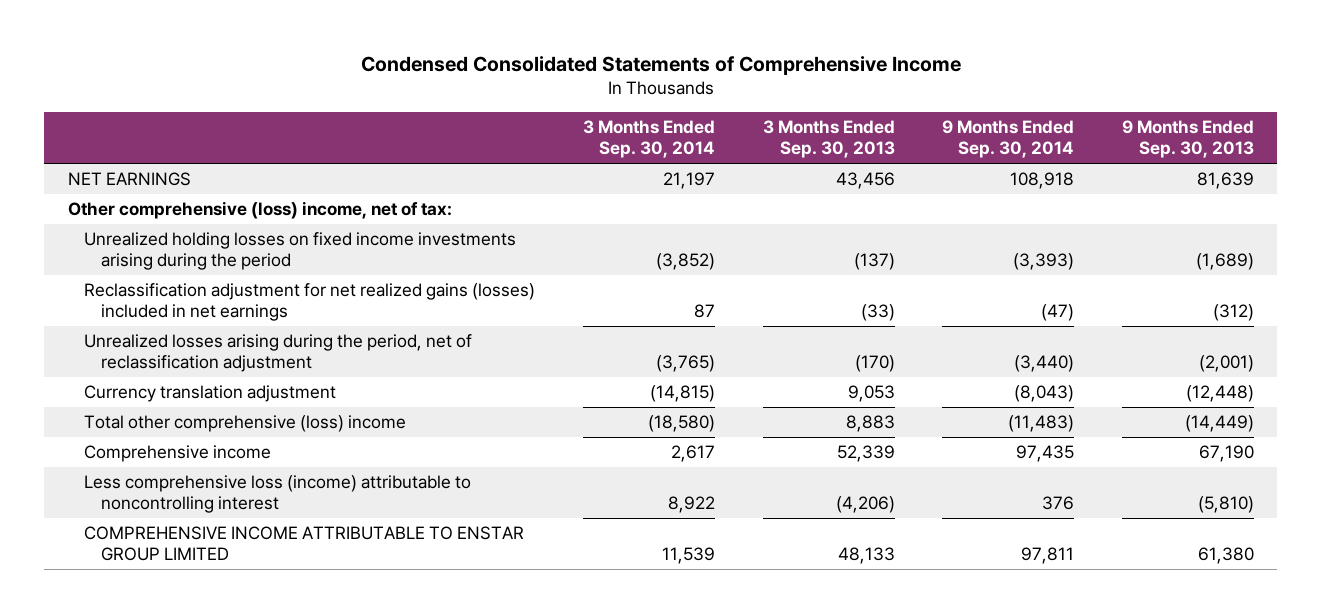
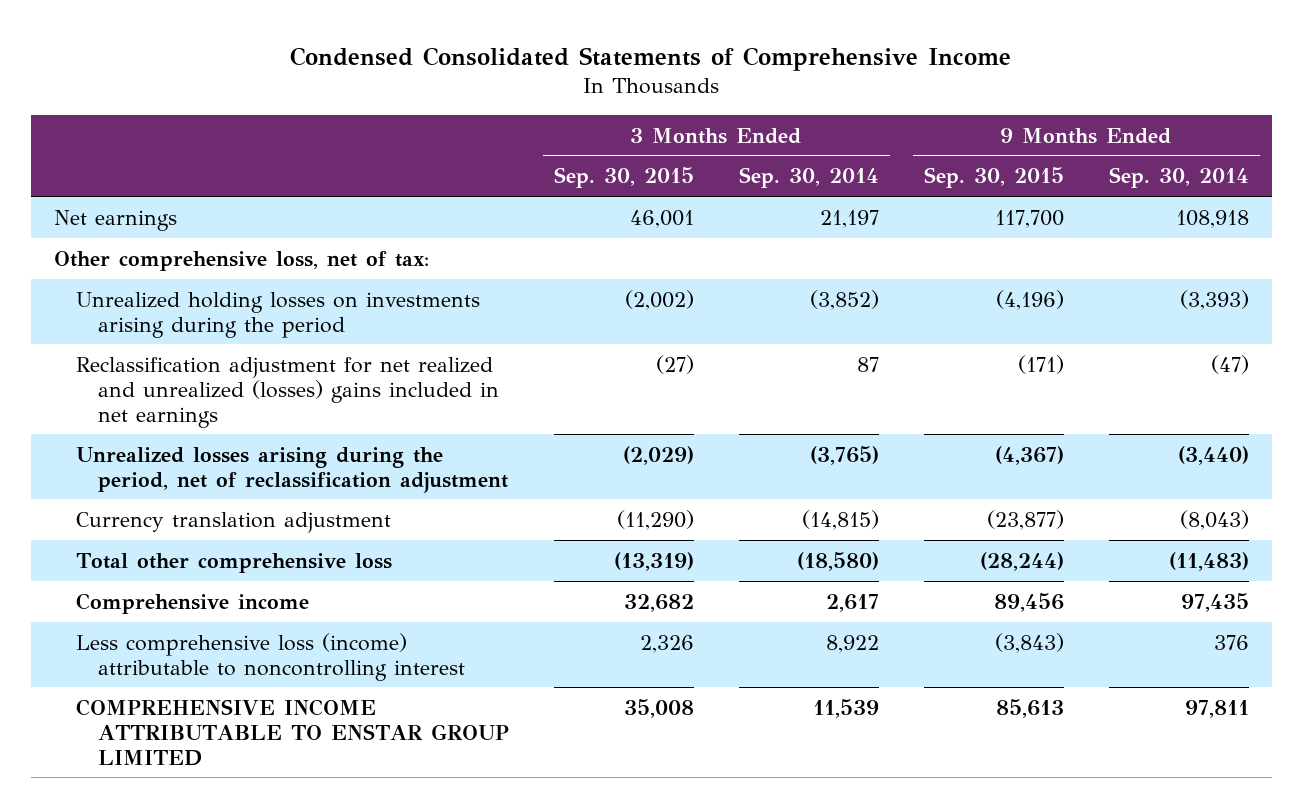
[762,120,895,159] 3 Months Ended Sep. 30, 2013 -> none
[1121,120,1254,159] 9 Months Ended Sep. 30, 2013 -> none
none -> [553,167,694,189] Sep. 30, 2015
none -> [923,167,1064,189] Sep. 30, 2015
[67,172,191,187] NET EARNINGS -> [53,209,177,231] Net earnings
[67,201,452,220] Other comprehensive (loss) income, net of tax: -> [53,250,429,271] Other comprehensive loss, net of tax:
[84,232,517,271] Unrealized holding losses on fixed income investments arising during the period -> [75,291,480,338] Unrealized holding losses on investments arising during the period
[84,283,536,322] Reclassification adjustment for net realized gains (losses) included in net earnings -> [75,356,499,428] Reclassification adjustment for net realized and unrealized (losses) gains included in net earnings
[84,415,407,433] Total other comprehensive (loss) income -> [75,552,392,573] Total other comprehensive loss

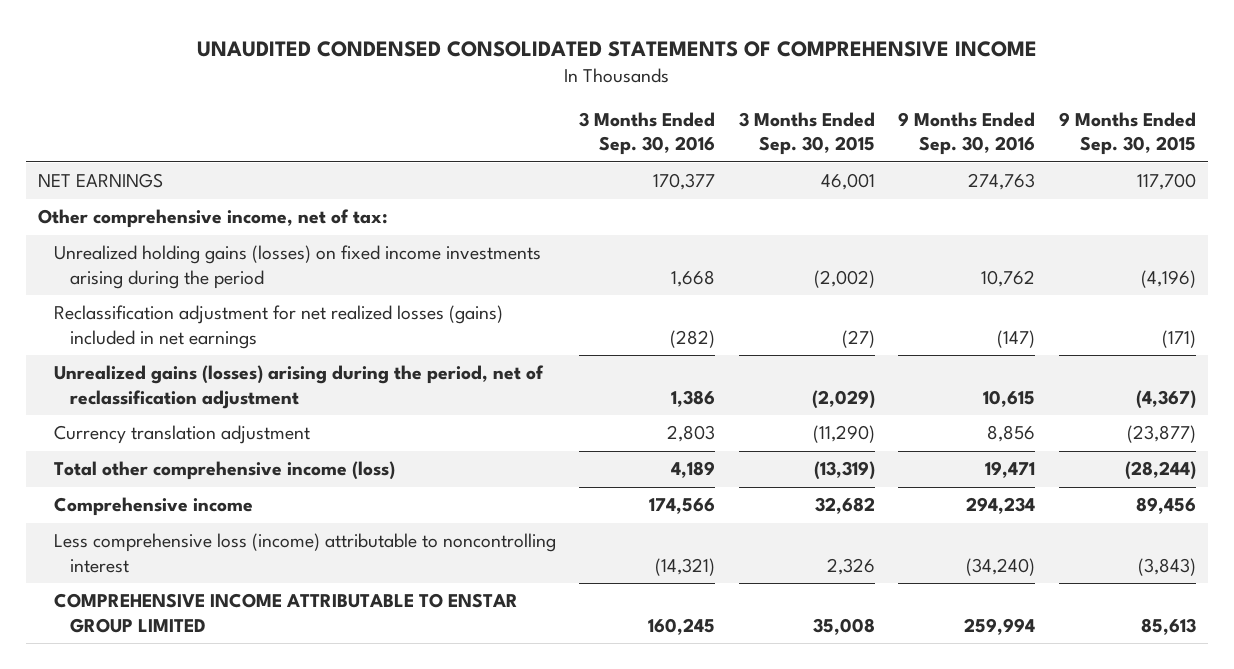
[290,46,1012,71] Condensed Consolidated Statements of Comprehensive Income -> [196,41,1037,58] UNAUDITED CONDENSED CONSOLIDATED STATEMENTS OF COMPREHENSIVE INCOME
[738,167,879,189] Sep. 30, 2014 -> none
[1108,167,1249,189] Sep. 30, 2014 -> none
none -> [579,111,716,156] 3 Months Ended Sep. 30, 2016
none -> [898,111,1036,156] 9 Months Ended Sep. 30, 2016
[53,209,177,231] Net earnings -> [37,173,163,189] NET EARNINGS
[53,250,429,271] Other comprehensive loss, net of tax: -> [37,209,388,229] Other comprehensive income, net of tax:
[75,291,480,338] Unrealized holding losses on investments arising during the period -> [53,245,541,289] Unrealized holding gains (losses) on fixed income investments arising during the period
[75,356,499,428] Reclassification adjustment for net realized and unrealized (losses) gains included in net earnings -> [53,305,503,349] Reclassification adjustment for net realized losses (gains) included in net earnings
[75,446,508,493] Unrealized losses arising during the period, net of reclassification adjustment -> [53,365,544,409] Unrealized gains (losses) arising during the period, net of reclassification adjustment
[75,552,392,573] Total other comprehensive loss -> [53,461,395,481] Total other comprehensive income (loss)

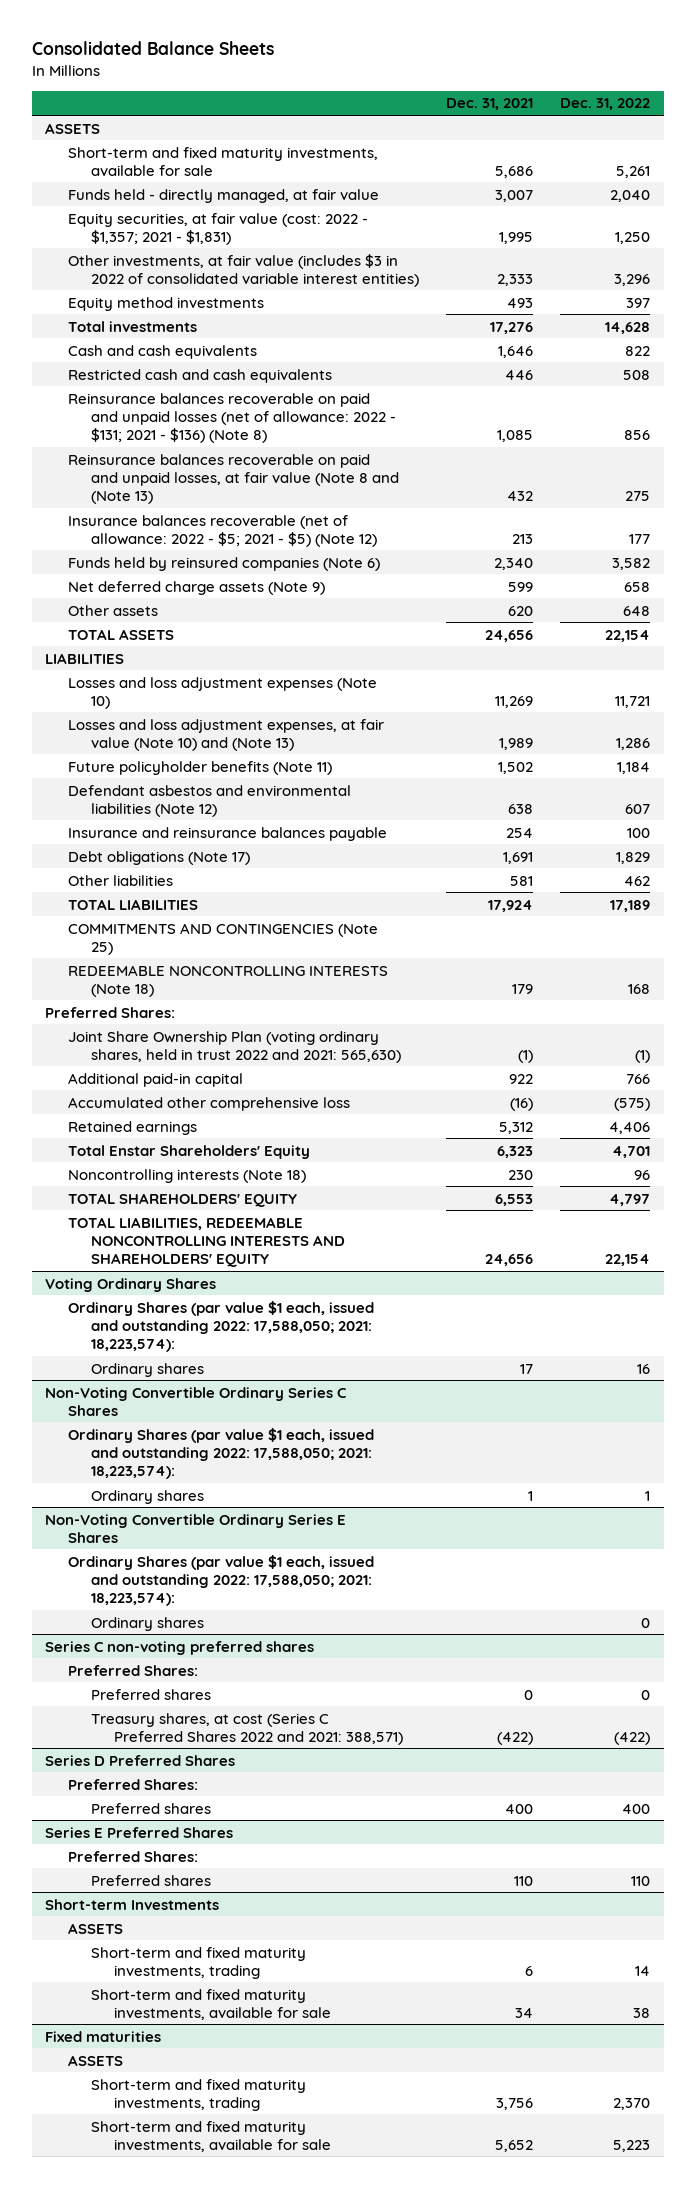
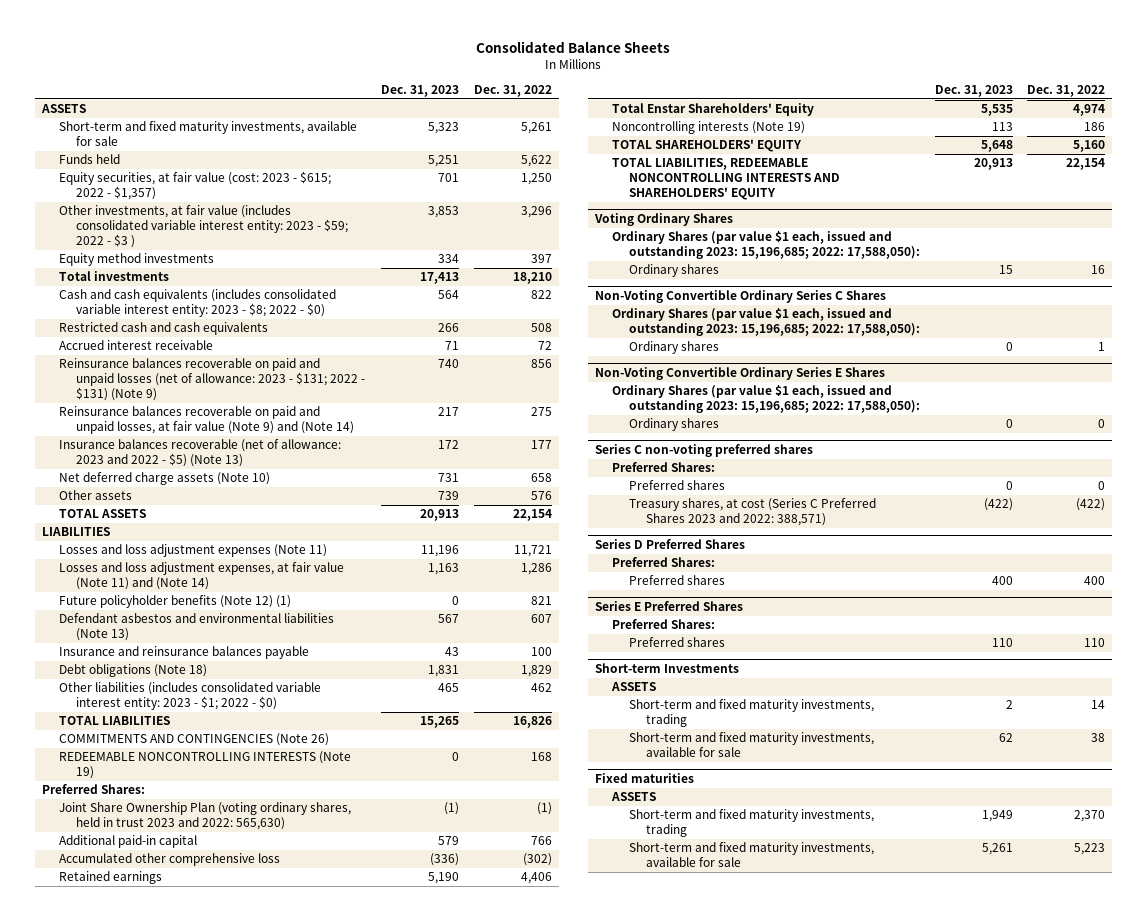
[446,98,534,111] Dec. 31, 2021 -> none
none -> [381,85,460,98] Dec. 31, 2023
[68,188,380,203] Funds held - directly managed, at fair value -> none
none -> [58,154,120,165] Funds held
[68,212,369,245] Equity securities, at fair value (cost: 2022 - $1,357; 2021 - $1,831) -> [58,171,331,201] Equity securities, at fair value (cost: 2023 - $615; 2022 - $1,357)
[68,253,420,287] Other investments, at fair value (includes $3 in 2022 of consolidated variable interest entities) -> [58,205,348,249] Other investments, at fair value (includes consolidated variable interest entity: 2023 - $59; 2022 - $3 )
[605,321,651,334] 14,628 -> [512,272,552,285] 18,210
[68,344,258,359] Cash and cash equivalents -> [58,289,336,318] Cash and cash equivalents (includes consolidated variable interest entity: 2023 - $8; 2022 - $0)
[68,556,381,571] Funds held by reinsured companies (Note 6) -> none
none -> [58,340,213,351] Accrued interest receivable
[68,392,397,443] Reinsurance balances recoverable on paid and unpaid losses (net of allowance: 2022 - $131; 2021 - $136) (Note 8) -> [58,358,365,402] Reinsurance balances recoverable on paid and unpaid losses (net of allowance: 2023 - $131; 2022 - $131) (Note 9)
[68,453,400,504] Reinsurance balances recoverable on paid and unpaid losses, at fair value (Note 8 and (Note 13) -> [58,406,354,435] Reinsurance balances recoverable on paid and unpaid losses, at fair value (Note 9) and (Note 14)
[68,514,378,547] Insurance balances recoverable (net of allowance: 2022 - $5; 2021 - $5) (Note 12) -> [58,439,341,468] Insurance balances recoverable (net of allowance: 2023 and 2022 - $5) (Note 13)
[68,580,326,595] Net deferred charge assets (Note 9) -> [58,472,270,486] Net deferred charge assets (Note 10)
[623,605,651,616] 648 -> [530,491,552,501] 576
[68,676,378,709] Losses and loss adjustment expenses (Note 10) -> [58,544,327,558] Losses and loss adjustment expenses (Note 11)
[68,718,385,751] Losses and loss adjustment expenses, at fair value (Note 10) and (Note 13) -> [58,562,344,591] Losses and loss adjustment expenses, at fair value (Note 11) and (Note 14)
[68,760,333,775] Future policyholder benefits (Note 11) -> [58,595,291,609] Future policyholder benefits (Note 12) (1)
[617,761,651,774] 1,184 -> [530,596,552,606] 821
[68,784,352,817] Defendant asbestos and environmental liabilities (Note 12) -> [58,613,334,642] Defendant asbestos and environmental liabilities (Note 13)
[68,850,251,865] Debt obligations (Note 17) -> [58,664,207,678] Debt obligations (Note 18)
[68,874,174,886] Other liabilities -> [58,682,321,711] Other liabilities (includes consolidated variable interest entity: 2023 - $1; 2022 - $0)
[610,899,651,912] 17,189 -> [512,716,552,729] 16,826
[68,922,379,955] COMMITMENTS AND CONTINGENCIES (Note 25) -> [58,733,329,747] COMMITMENTS AND CONTINGENCIES (Note 26)
[68,964,389,997] REDEEMABLE NONCONTROLLING INTERESTS (Note 18) -> [58,751,351,780] REDEEMABLE NONCONTROLLING INTERESTS (Note 19)
[68,1030,402,1063] Joint Share Ownership Plan (voting ordinary shares, held in trust 2022 and 2021: 565,630) -> [58,802,351,831] Joint Share Ownership Plan (voting ordinary shares, held in trust 2023 and 2022: 565,630)
[614,1097,651,1111] (575) -> [522,853,552,867] (302)
[612,1145,651,1158] 4,701 -> [1072,104,1105,117] 4,974
[68,1168,307,1183] Noncontrolling interests (Note 18) -> [612,121,806,135] Noncontrolling interests (Note 19)
[634,1169,651,1180] 96 -> [1083,122,1105,132] 186
[609,1193,651,1206] 4,797 -> [1072,140,1105,153] 5,160
[68,1300,375,1352] Ordinary Shares (par value $1 each, issued and outstanding 2022: 17,588,050; 2021: 18,223,574): -> [612,231,921,260] Ordinary Shares (par value $1 each, issued and outstanding 2023: 15,196,685; 2022: 17,588,050):
[68,1427,375,1479] Ordinary Shares (par value $1 each, issued and outstanding 2022: 17,588,050; 2021: 18,223,574): -> [612,308,921,337] Ordinary Shares (par value $1 each, issued and outstanding 2023: 15,196,685; 2022: 17,588,050):
[68,1554,375,1606] Ordinary Shares (par value $1 each, issued and outstanding 2022: 17,588,050; 2021: 18,223,574): -> [612,385,921,414] Ordinary Shares (par value $1 each, issued and outstanding 2023: 15,196,685; 2022: 17,588,050):
[91,1712,403,1745] Treasury shares, at cost (Series C Preferred Shares 2022 and 2021: 388,571) -> [629,498,877,527] Treasury shares, at cost (Series C Preferred Shares 2023 and 2022: 388,571)

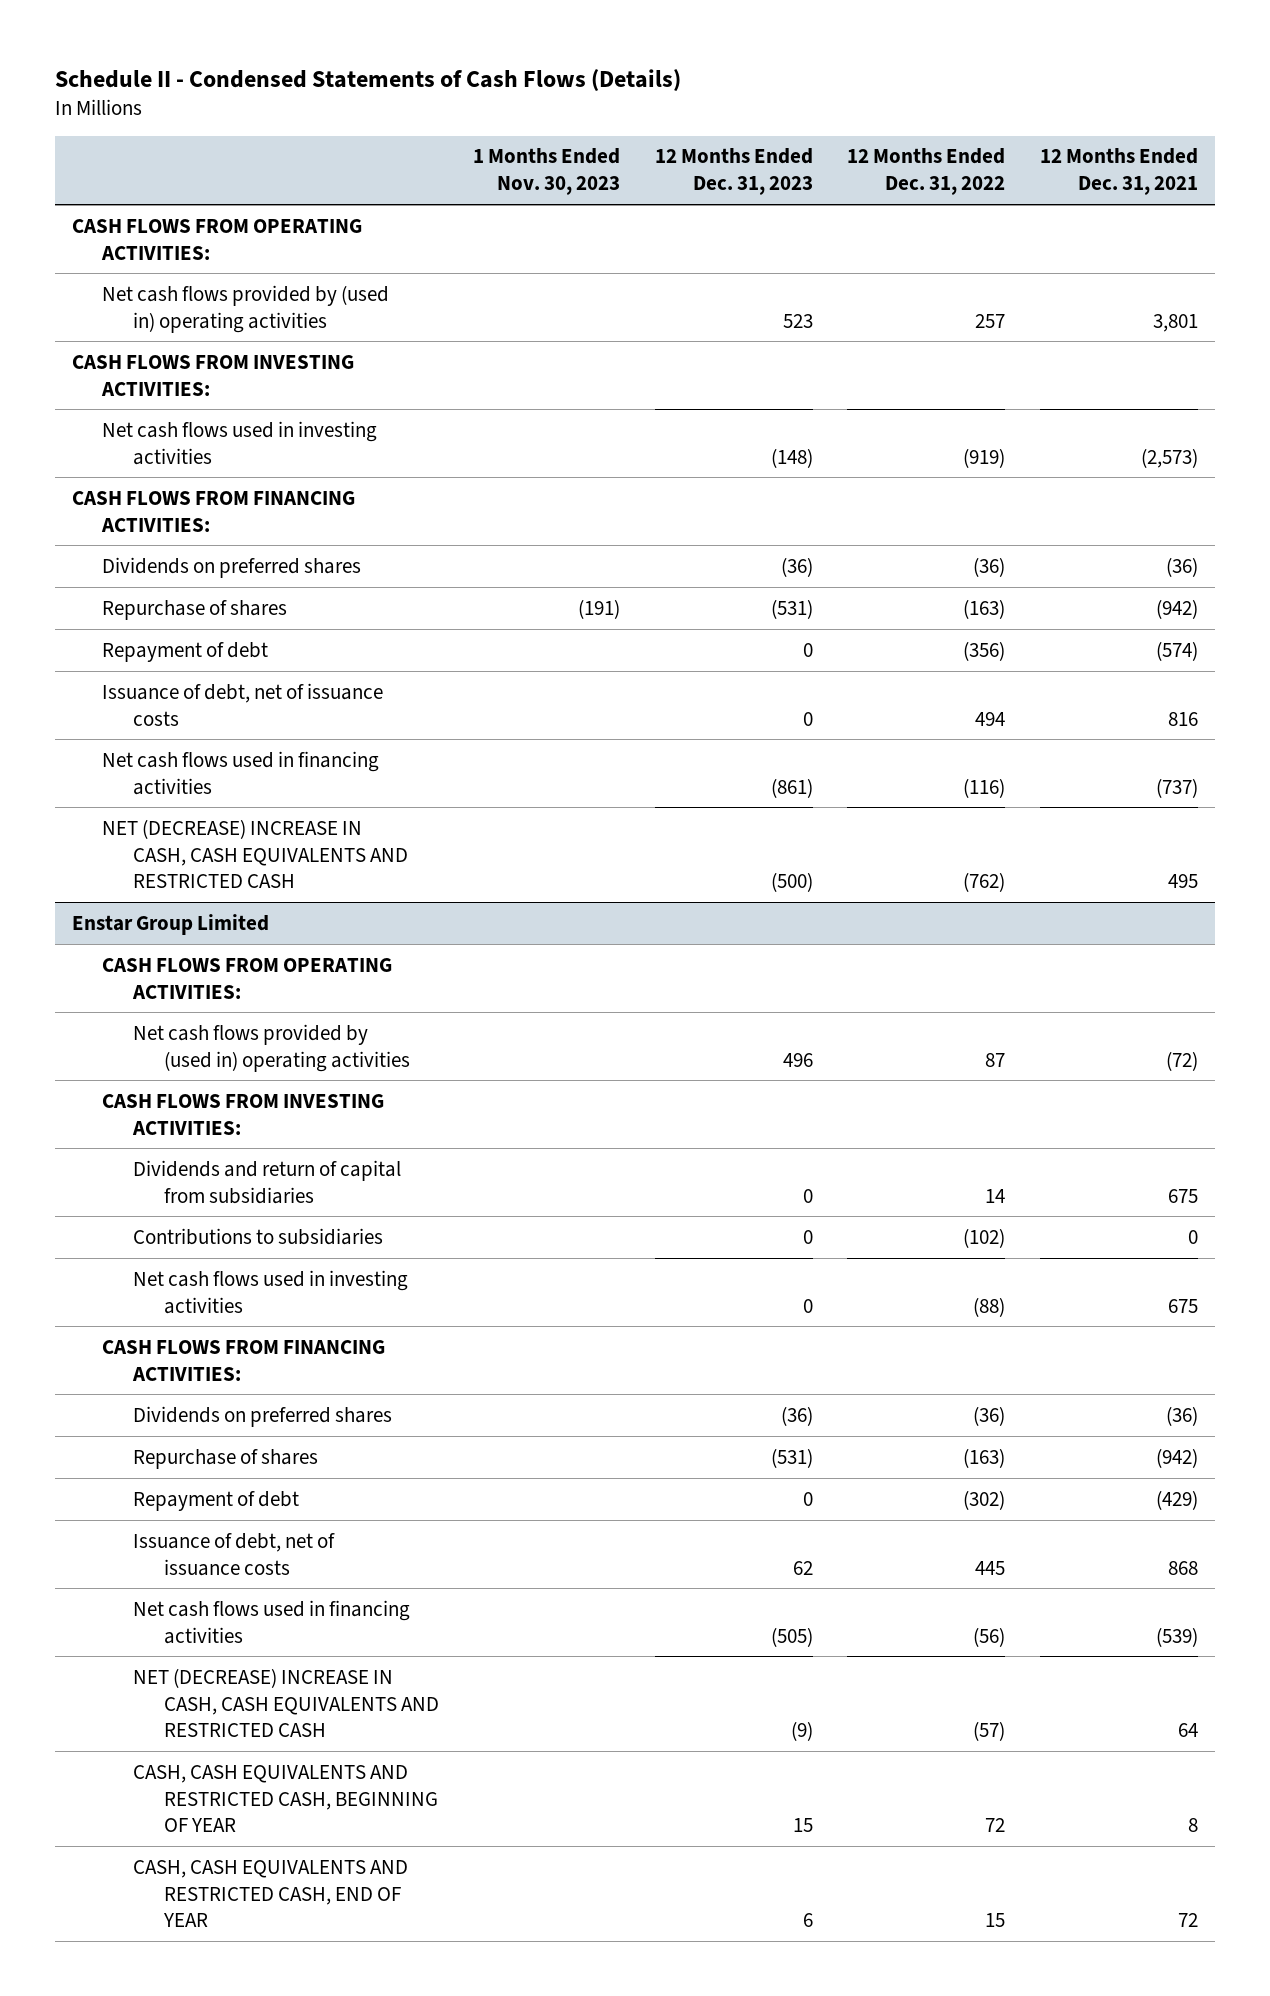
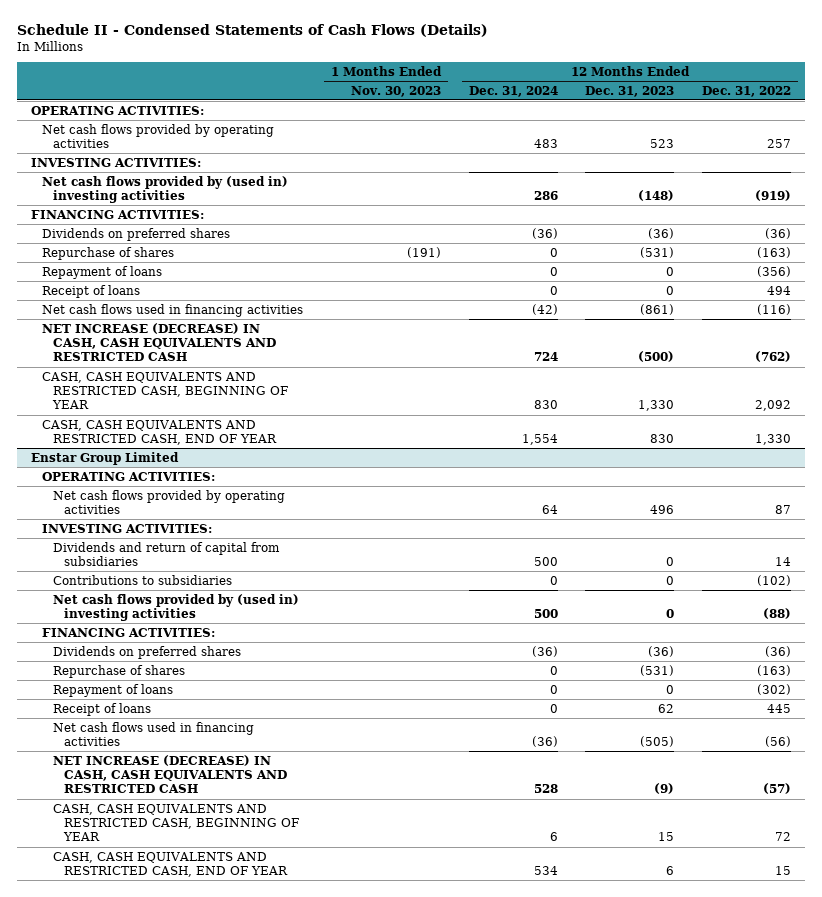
[1039,148,1198,196] 12 Months Ended Dec. 31, 2021 -> none
none -> [468,85,558,97] Dec. 31, 2024
[71,218,362,260] CASH FLOWS FROM OPERATING ACTIVITIES: -> [30,105,204,115] OPERATING ACTIVITIES:
[102,284,390,333] Net cash flows provided by (used in) operating activities -> [42,123,275,149] Net cash flows provided by operating activities
[71,354,354,396] CASH FLOWS FROM INVESTING ACTIVITIES: -> [30,157,201,167] INVESTING ACTIVITIES:
[102,420,378,465] Net cash flows used in investing activities -> [42,175,289,204] Net cash flows provided by (used in) investing activities
[71,490,355,532] CASH FLOWS FROM FINANCING ACTIVITIES: -> [30,209,204,219] FINANCING ACTIVITIES:
[102,641,269,662] Repayment of debt -> [42,265,163,279] Repayment of loans
[102,682,384,726] Issuance of debt, net of issuance costs -> [42,284,141,298] Receipt of loans
[102,818,409,889] NET (DECREASE) INCREASE IN CASH, CASH EQUIVALENTS AND RESTRICTED CASH -> [42,322,277,362] NET INCREASE (DECREASE) IN CASH, CASH EQUIVALENTS AND RESTRICTED CASH
none -> [42,371,289,410] CASH, CASH EQUIVALENTS AND RESTRICTED CASH, BEGINNING OF YEAR
none -> [42,419,278,446] CASH, CASH EQUIVALENTS AND RESTRICTED CASH, END OF YEAR
[102,957,393,999] CASH FLOWS FROM OPERATING ACTIVITIES: -> [42,471,216,481] OPERATING ACTIVITIES:
[133,1023,410,1072] Net cash flows provided by (used in) operating activities -> [53,489,286,515] Net cash flows provided by operating activities
[102,1093,385,1135] CASH FLOWS FROM INVESTING ACTIVITIES: -> [42,523,213,533] INVESTING ACTIVITIES:
[133,1269,409,1314] Net cash flows used in investing activities -> [53,593,300,622] Net cash flows provided by (used in) investing activities
[102,1339,386,1381] CASH FLOWS FROM FINANCING ACTIVITIES: -> [42,627,216,637] FINANCING ACTIVITIES:
[133,1490,300,1511] Repayment of debt -> [53,683,174,697] Repayment of loans
[133,1532,336,1576] Issuance of debt, net of issuance costs -> [53,702,152,716] Receipt of loans
[133,1667,439,1738] NET (DECREASE) INCREASE IN CASH, CASH EQUIVALENTS AND RESTRICTED CASH -> [53,754,288,794] NET INCREASE (DECREASE) IN CASH, CASH EQUIVALENTS AND RESTRICTED CASH

